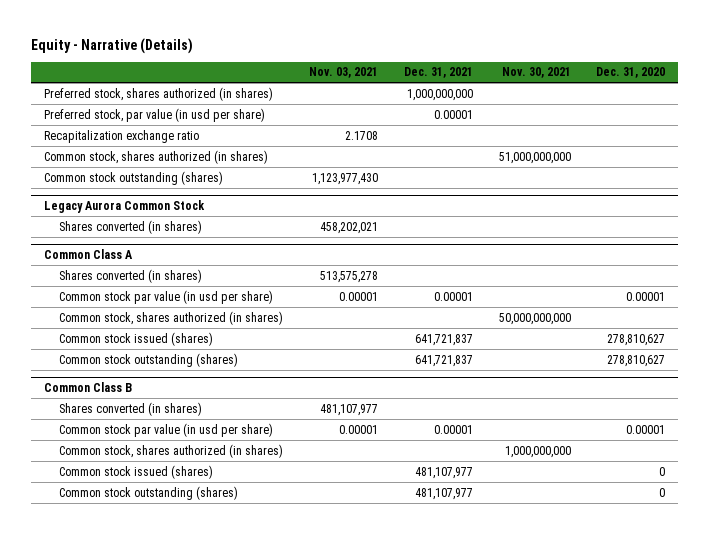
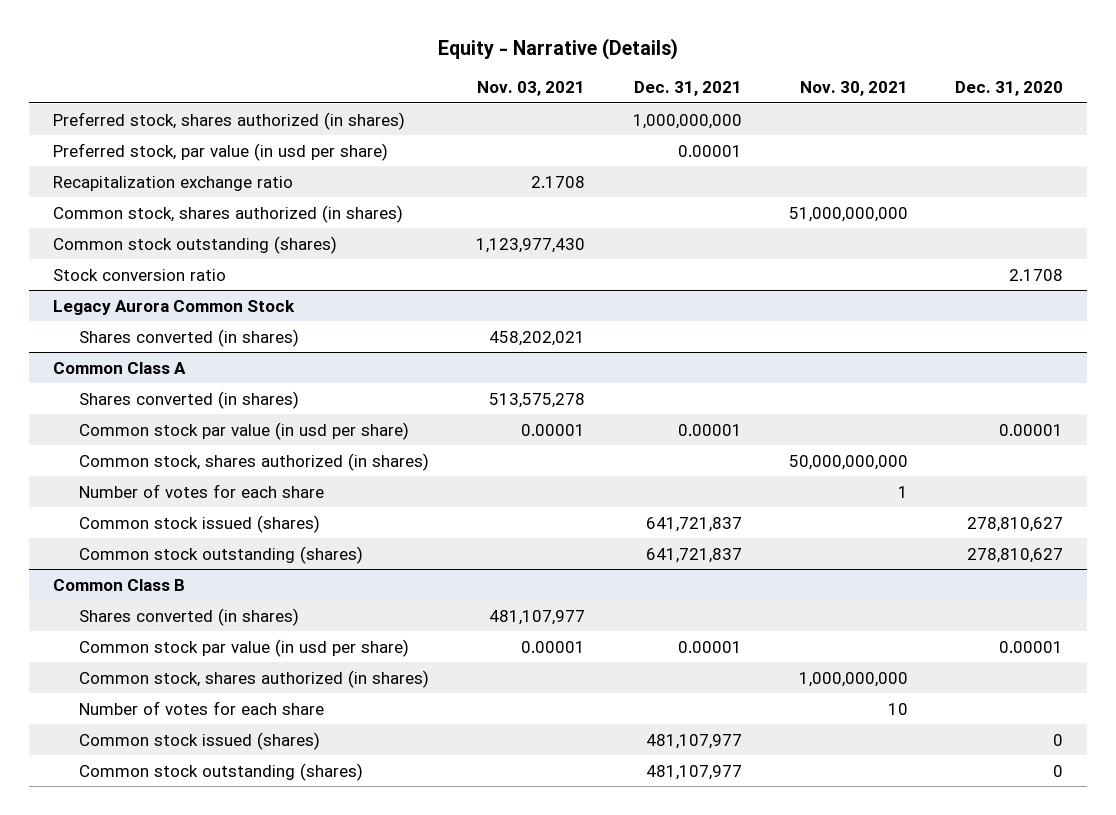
none -> [52,268,226,281] Stock conversion ratio
none -> [78,483,324,498] Number of votes for each share
none -> [78,700,324,715] Number of votes for each share

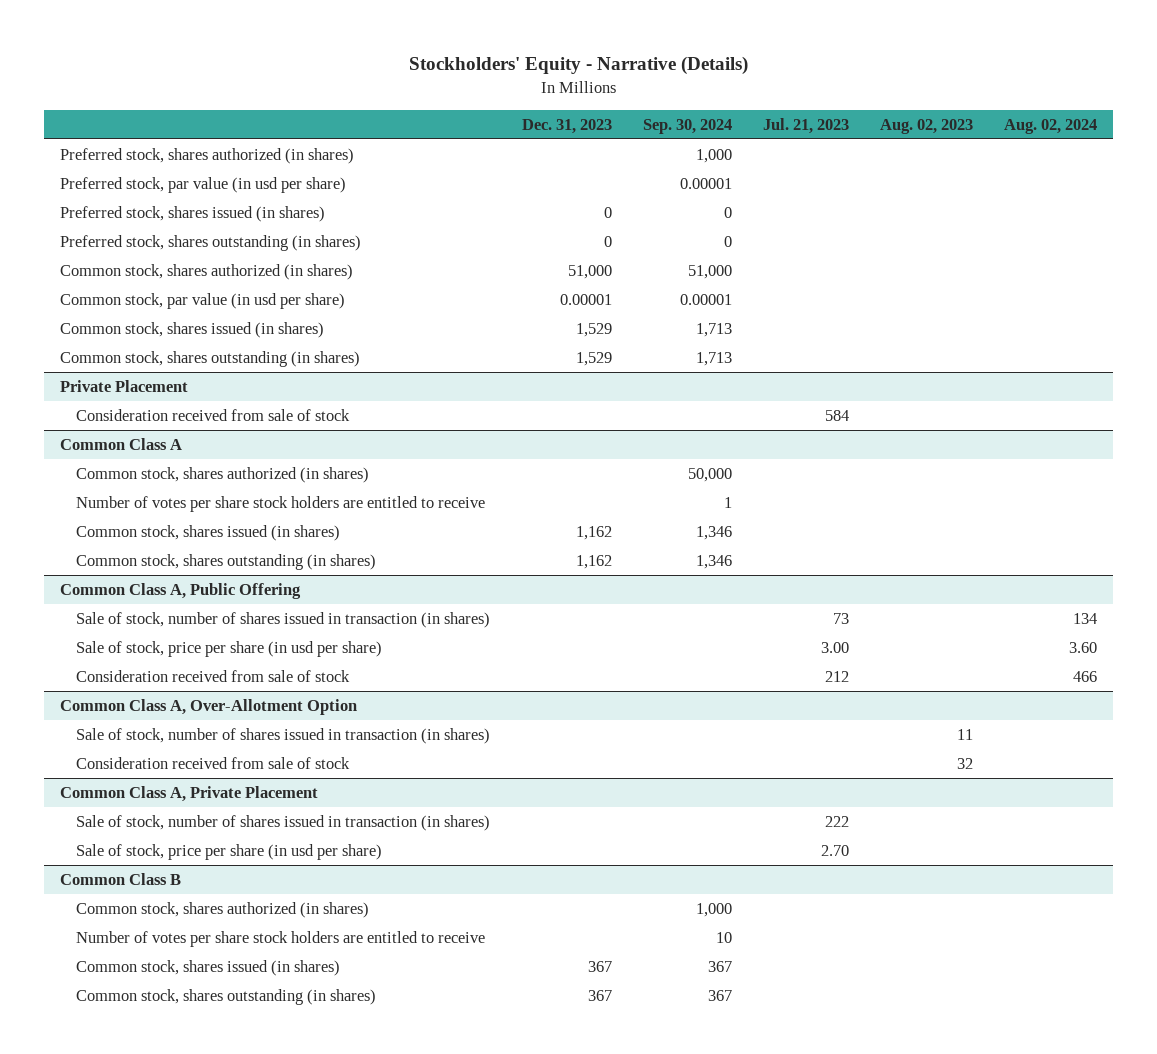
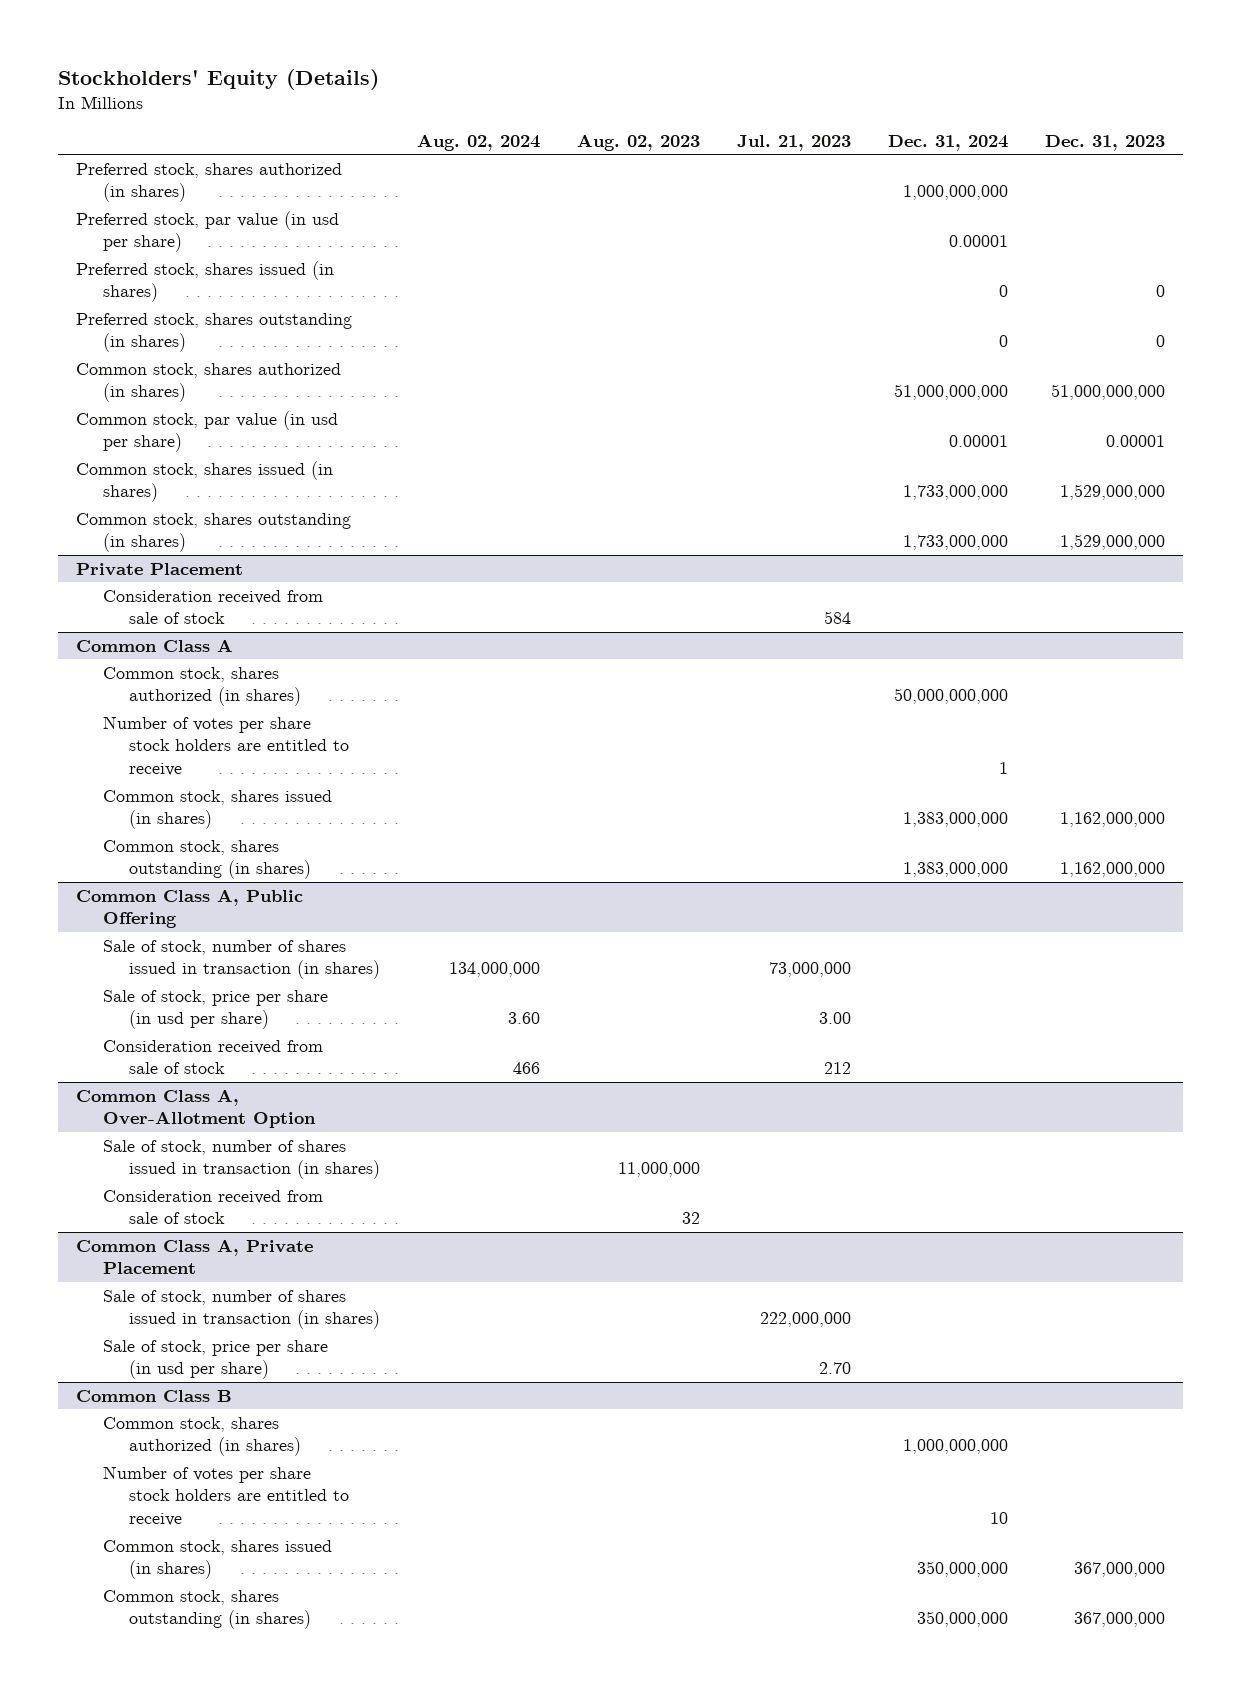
[408,56,748,76] Stockholders' Equity - Narrative (Details) -> [57,69,379,91] Stockholders' Equity (Details)
[642,118,732,134] Sep. 30, 2024 -> none
none -> [887,134,1008,151] Dec. 31, 2024
[567,265,612,280] 51,000 -> [1050,384,1165,401] 51,000,000,000
[575,323,612,338] 1,529 -> [1059,484,1165,501] 1,529,000,000
[575,352,612,367] 1,529 -> [1059,534,1165,551] 1,529,000,000
[575,526,612,541] 1,162 -> [1059,812,1165,828] 1,162,000,000
[575,555,612,570] 1,162 -> [1059,862,1165,878] 1,162,000,000
[833,613,850,625] 73 -> [768,962,851,978] 73,000,000
[1073,613,1098,625] 134 -> [449,962,541,978] 134,000,000
[957,729,974,741] 11 -> [618,1162,701,1178] 11,000,000
[825,816,850,828] 222 -> [759,1312,851,1328] 222,000,000
[587,961,612,973] 367 -> [1073,1562,1165,1578] 367,000,000
[587,990,612,1002] 367 -> [1073,1612,1165,1628] 367,000,000

